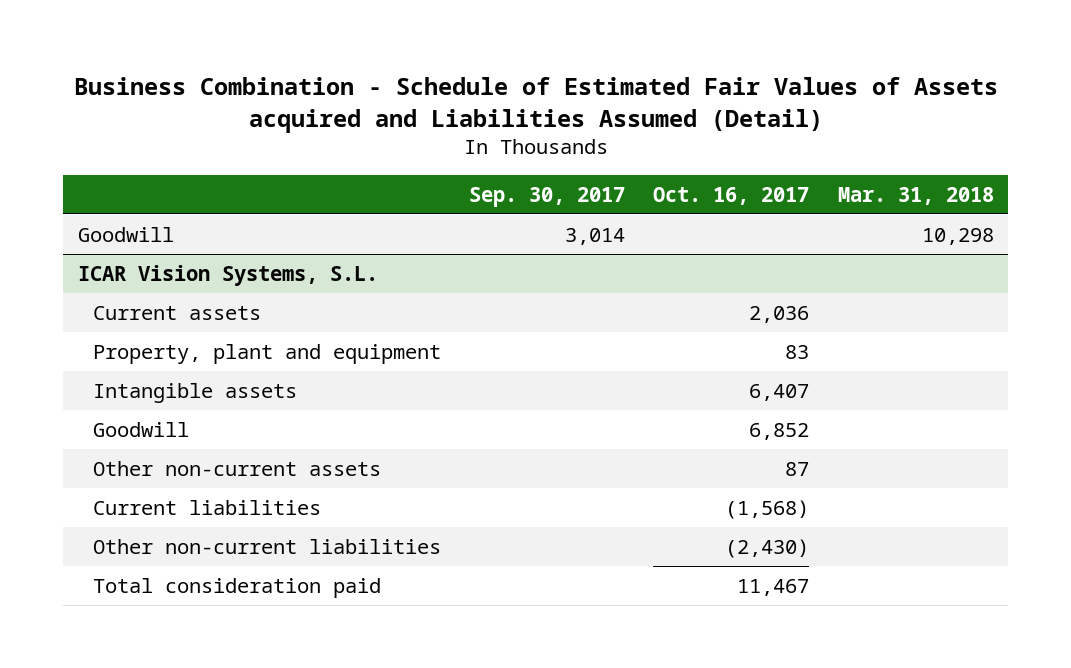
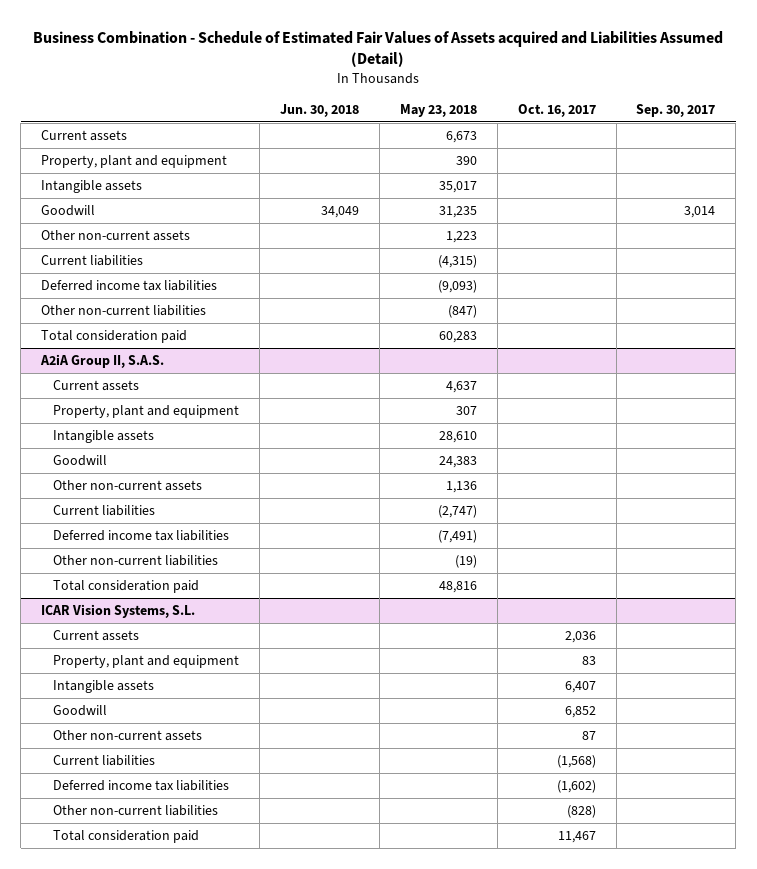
[837,186,994,205] Mar. 31, 2018 -> none
none -> [280,103,360,117] Jun. 30, 2018
none -> [399,103,477,117] May 23, 2018
none -> [41,129,128,141] Current assets
none -> [41,154,228,168] Property, plant and equipment
none -> [41,179,143,193] Intangible assets
none -> [41,229,191,241] Other non-current assets
none -> [41,254,144,266] Current liabilities
none -> [41,279,218,291] Deferred income tax liabilities
none -> [41,304,207,316] Other non-current liabilities
none -> [41,329,188,343] Total consideration paid
none -> [40,353,165,368] A2iA Group II, S.A.S.
none -> [53,379,140,391] Current assets
none -> [53,404,240,418] Property, plant and equipment
none -> [53,429,155,443] Intangible assets
none -> [53,454,108,466] Goodwill
none -> [53,479,203,491] Other non-current assets
none -> [53,504,156,516] Current liabilities
none -> [53,529,230,541] Deferred income tax liabilities
none -> [53,554,219,566] Other non-current liabilities
none -> [53,579,200,593] Total consideration paid
none -> [53,779,230,791] Deferred income tax liabilities
[725,538,810,558] (2,430) -> [566,804,596,818] (828)

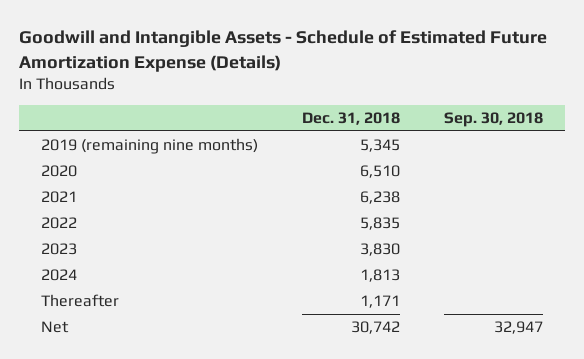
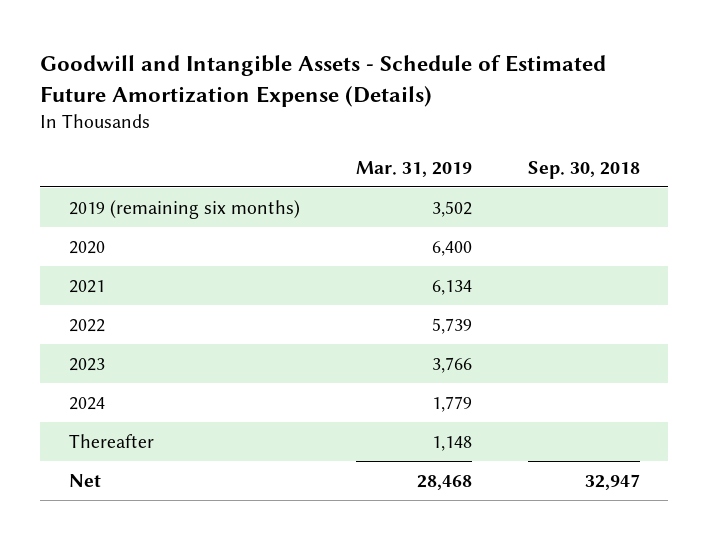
[301,111,400,125] Dec. 31, 2018 -> none
none -> [355,160,472,177] Mar. 31, 2019
[40,138,258,155] 2019 (remaining nine months) -> [68,199,300,219] 2019 (remaining six months)

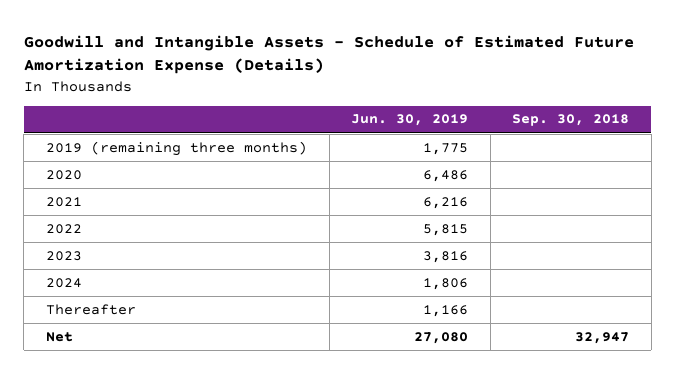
[355,160,472,177] Mar. 31, 2019 -> none
none -> [351,114,469,127] Jun. 30, 2019
[68,199,300,219] 2019 (remaining six months) -> [46,140,308,156] 2019 (remaining three months)

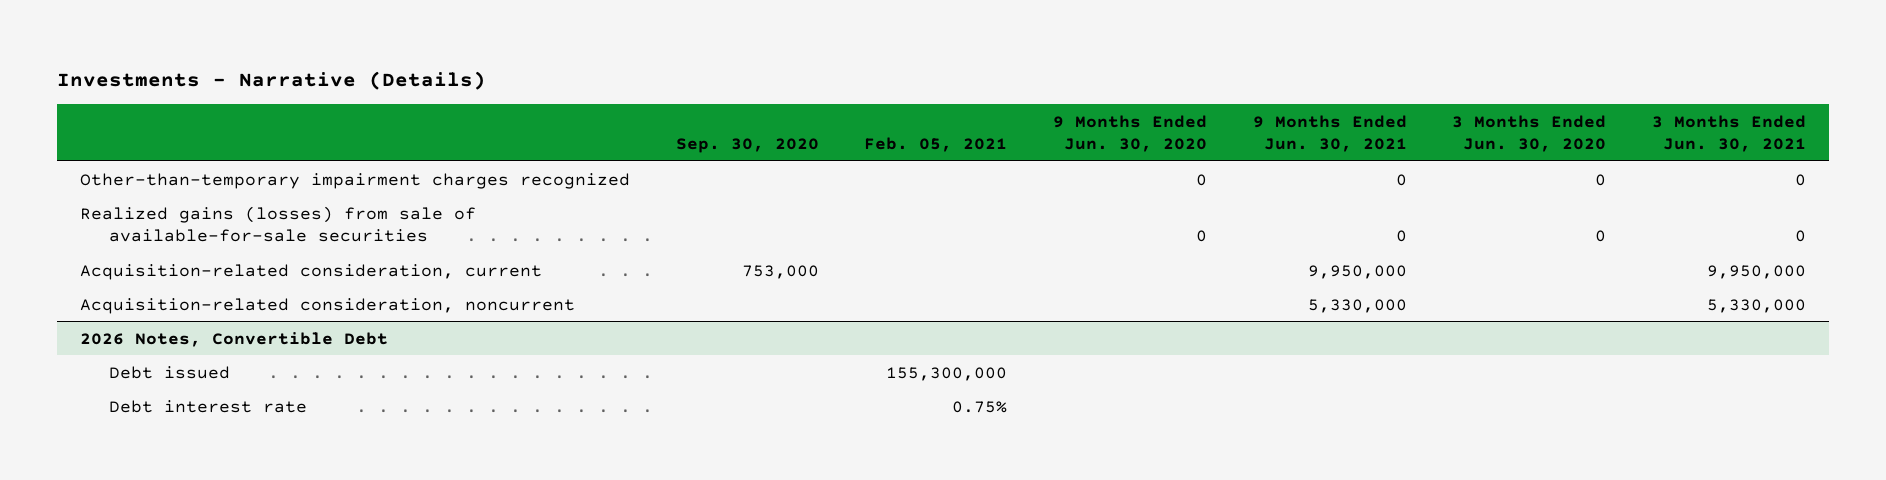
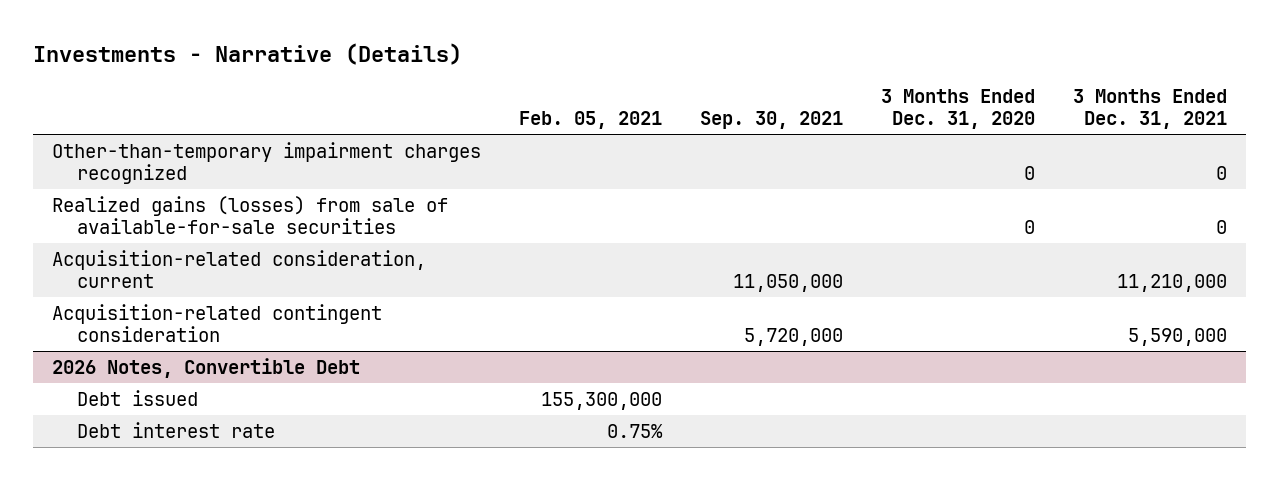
[675,138,819,154] Sep. 30, 2020 -> none
[1053,114,1208,153] 9 Months Ended Jun. 30, 2020 -> none
[1252,114,1407,153] 9 Months Ended Jun. 30, 2021 -> none
[1452,114,1607,153] 3 Months Ended Jun. 30, 2020 -> none
[1651,114,1806,153] 3 Months Ended Jun. 30, 2021 -> none
none -> [699,110,843,129] Sep. 30, 2021
none -> [880,89,1035,129] 3 Months Ended Dec. 31, 2020
none -> [1073,89,1228,129] 3 Months Ended Dec. 31, 2021
[80,297,576,314] Acquisition-related consideration, noncurrent -> [51,303,382,342] Acquisition-related contingent consideration

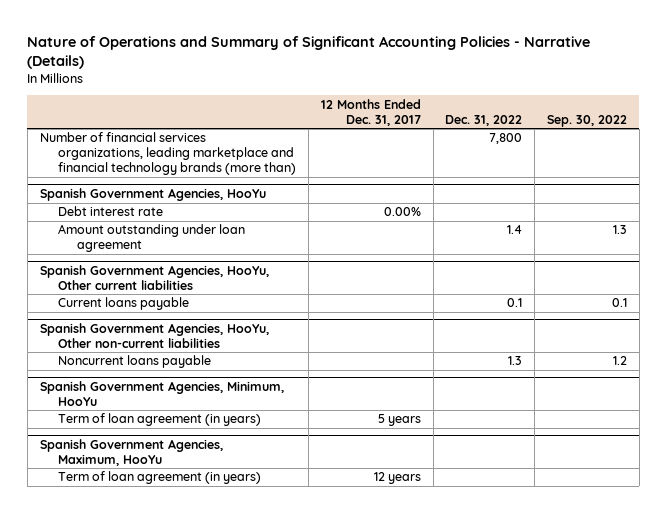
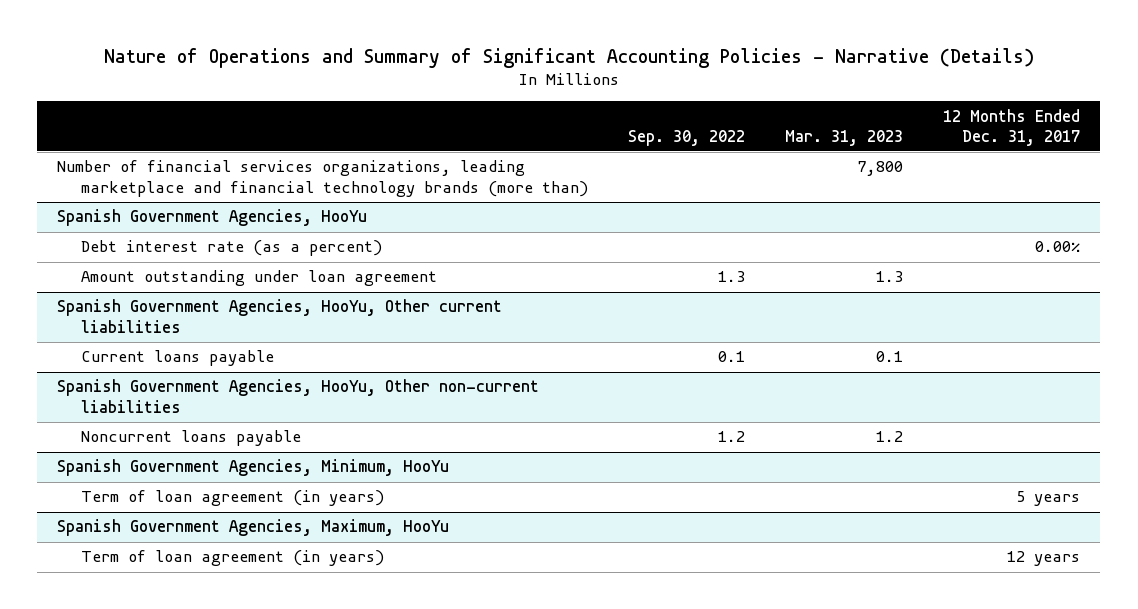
[445,114,523,126] Dec. 31, 2022 -> none
none -> [785,129,904,146] Mar. 31, 2023
[58,206,164,217] Debt interest rate -> [81,240,383,257] Debt interest rate (as a percent)

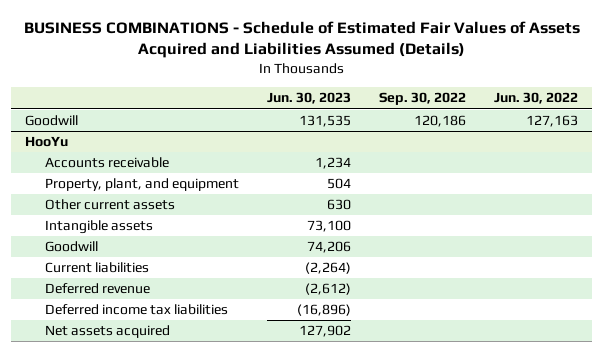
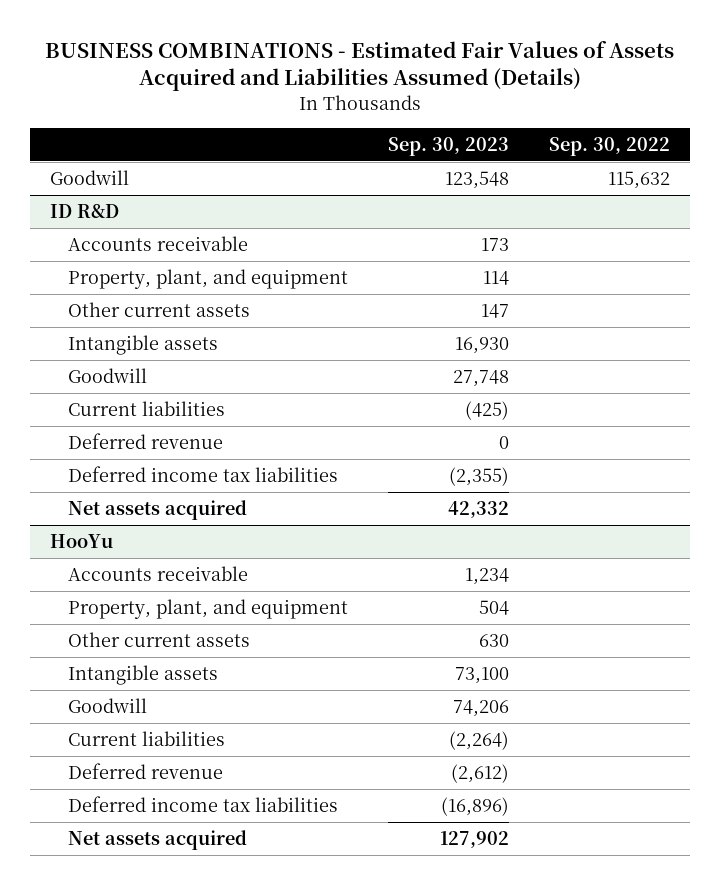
[23,20,580,59] BUSINESS COMBINATIONS - Schedule of Estimated Fair Values of Assets Acquired and Liabilities Assumed (Details) -> [44,40,674,92] BUSINESS COMBINATIONS - Estimated Fair Values of Assets Acquired and Liabilities Assumed (Details)
[266,92,351,105] Jun. 30, 2023 -> none
[493,92,578,105] Jun. 30, 2022 -> none
none -> [388,136,510,156] Sep. 30, 2023
[413,115,466,128] 120,186 -> [608,171,671,190] 115,632
none -> [49,204,119,219] ID R&D
none -> [68,236,249,252] Accounts receivable
none -> [68,269,349,290] Property, plant, and equipment
none -> [68,302,251,318] Other current assets
none -> [68,335,219,356] Intangible assets
none -> [68,368,148,384] Goodwill
none -> [68,401,226,417] Current liabilities
none -> [68,433,224,450] Deferred revenue
none -> [68,466,339,483] Deferred income tax liabilities
none -> [68,500,248,521] Net assets acquired

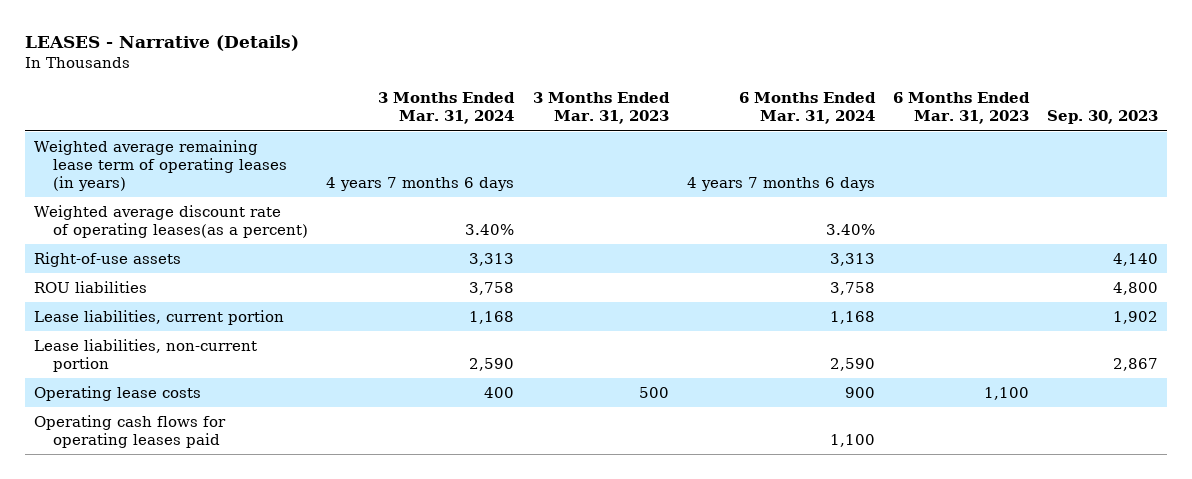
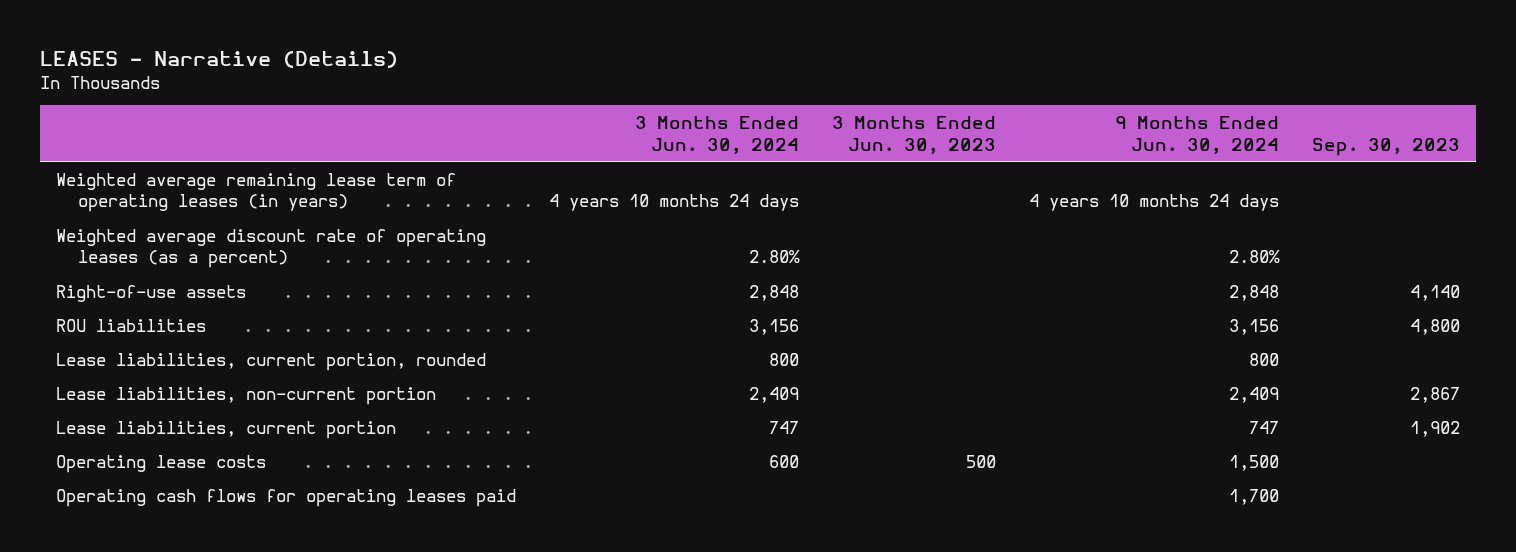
[378,92,516,125] 3 Months Ended Mar. 31, 2024 -> none
[532,92,670,125] 3 Months Ended Mar. 31, 2023 -> none
[738,92,876,125] 6 Months Ended Mar. 31, 2024 -> none
[892,92,1030,125] 6 Months Ended Mar. 31, 2023 -> none
none -> [635,115,800,154] 3 Months Ended Jun. 30, 2024
none -> [832,115,997,154] 3 Months Ended Jun. 30, 2023
none -> [1114,115,1279,154] 9 Months Ended Jun. 30, 2024
[34,205,309,239] Weighted average discount rate of operating leases(as a percent) -> [56,228,487,269] Weighted average discount rate of operating leases (as a percent)
none -> [56,352,487,371] Lease liabilities, current portion, rounded
[34,310,285,326] Lease liabilities, current portion -> [56,420,397,439] Lease liabilities, current portion

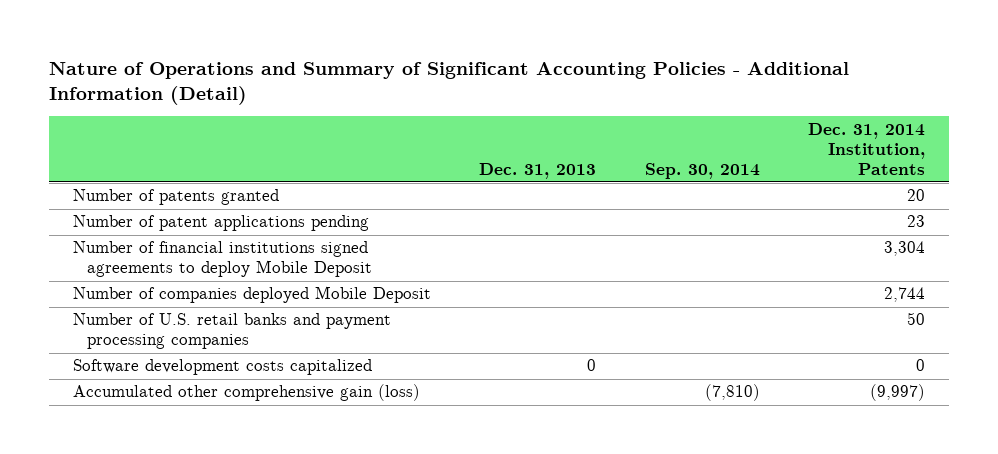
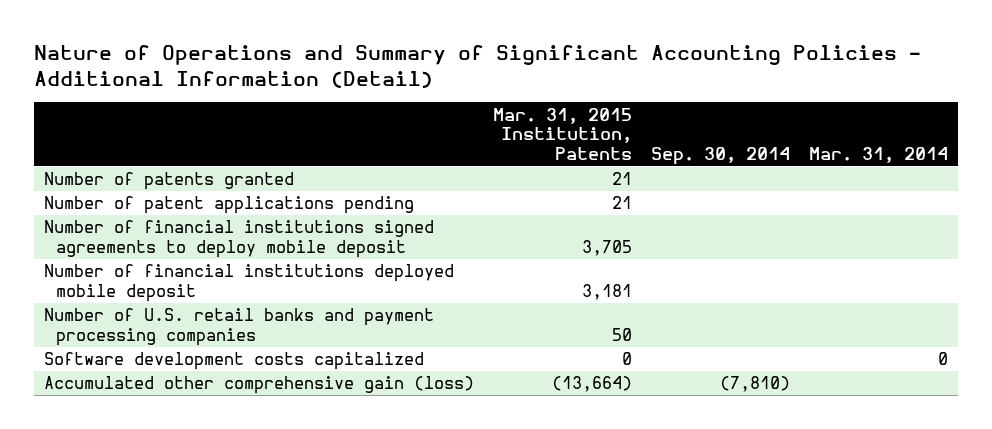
[479,162,597,179] Dec. 31, 2013 -> none
[807,122,925,175] Dec. 31, 2014 Institution, Patents -> none
none -> [492,107,632,161] Mar. 31, 2015 Institution, Patents
none -> [809,147,949,164] Mar. 31, 2014
[73,241,372,278] Number of financial institutions signed agreements to deploy Mobile Deposit -> [43,220,434,259] Number of financial institutions signed agreements to deploy mobile deposit
[73,286,432,304] Number of companies deployed Mobile Deposit -> [43,264,454,303] Number of financial institutions deployed mobile deposit

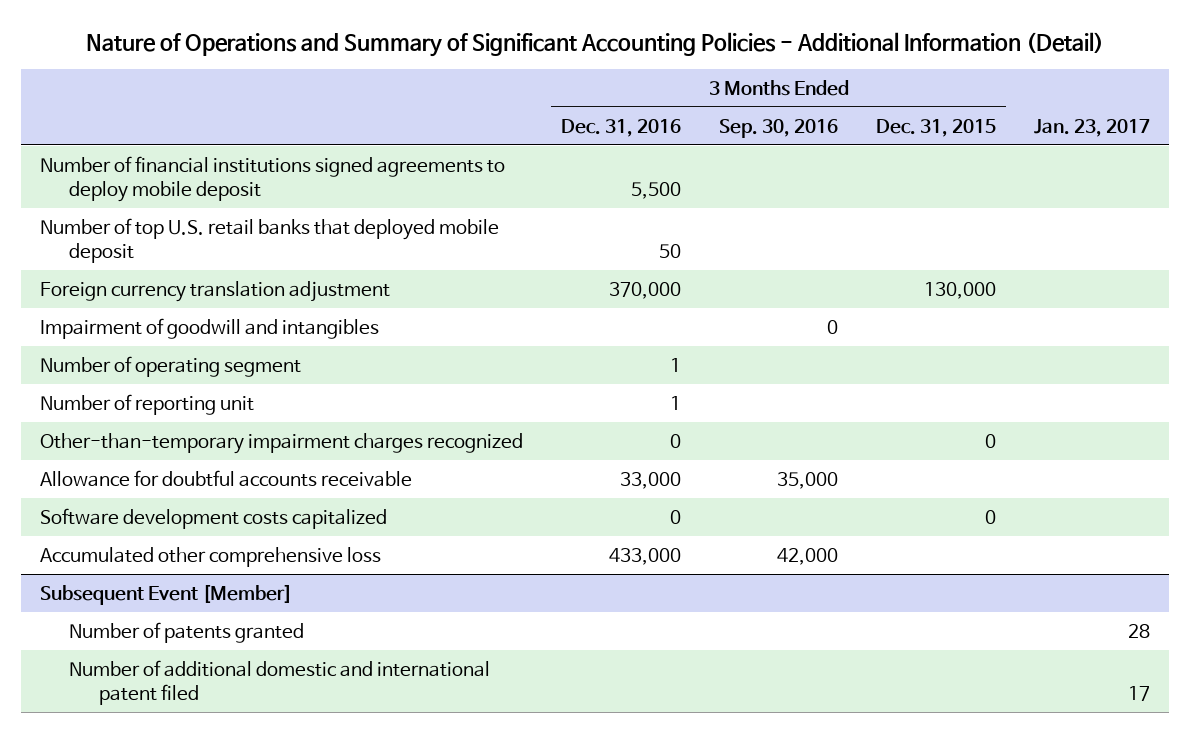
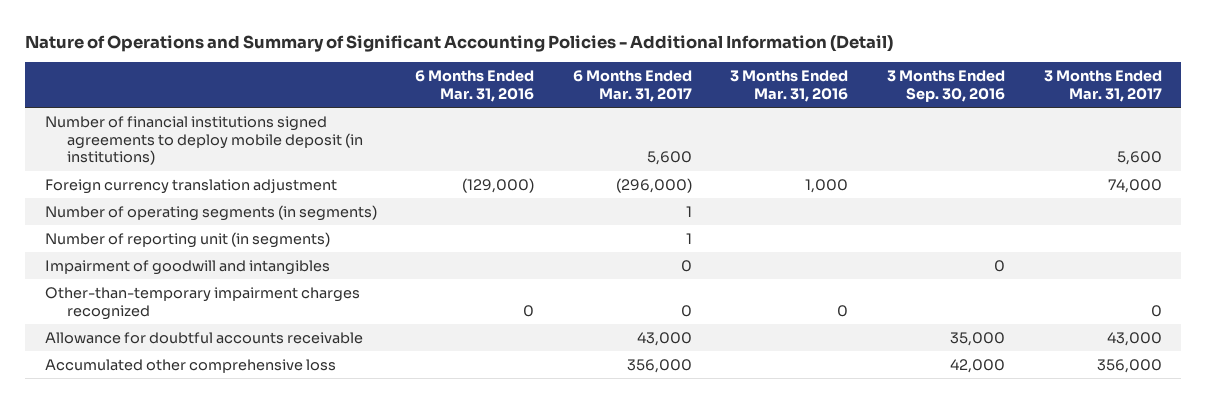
[560,118,681,137] Dec. 31, 2016 -> none
[876,118,997,137] Dec. 31, 2015 -> none
[1034,118,1151,137] Jan. 23, 2017 -> none
none -> [415,70,535,102] 6 Months Ended Mar. 31, 2016
none -> [572,70,692,102] 6 Months Ended Mar. 31, 2017
none -> [730,70,849,102] 3 Months Ended Mar. 31, 2016
none -> [1043,70,1162,102] 3 Months Ended Mar. 31, 2017
[39,217,499,263] Number of top U.S. retail banks that deployed mobile deposit -> none
[39,155,505,202] Number of financial institutions signed agreements to deploy mobile deposit -> [44,115,364,166] Number of financial institutions signed agreements to deploy mobile deposit (in institutions)
none -> [44,204,377,221] Number of operating segments (in segments)
none -> [44,231,330,248] Number of reporting unit (in segments)
[39,355,301,377] Number of operating segment -> none
[39,393,254,415] Number of reporting unit -> none
[39,507,387,529] Software development costs capitalized -> none
[39,583,292,605] Subsequent Event [Member] -> none
[69,621,305,643] Number of patents granted -> none
[69,659,491,705] Number of additional domestic and international patent filed -> none

